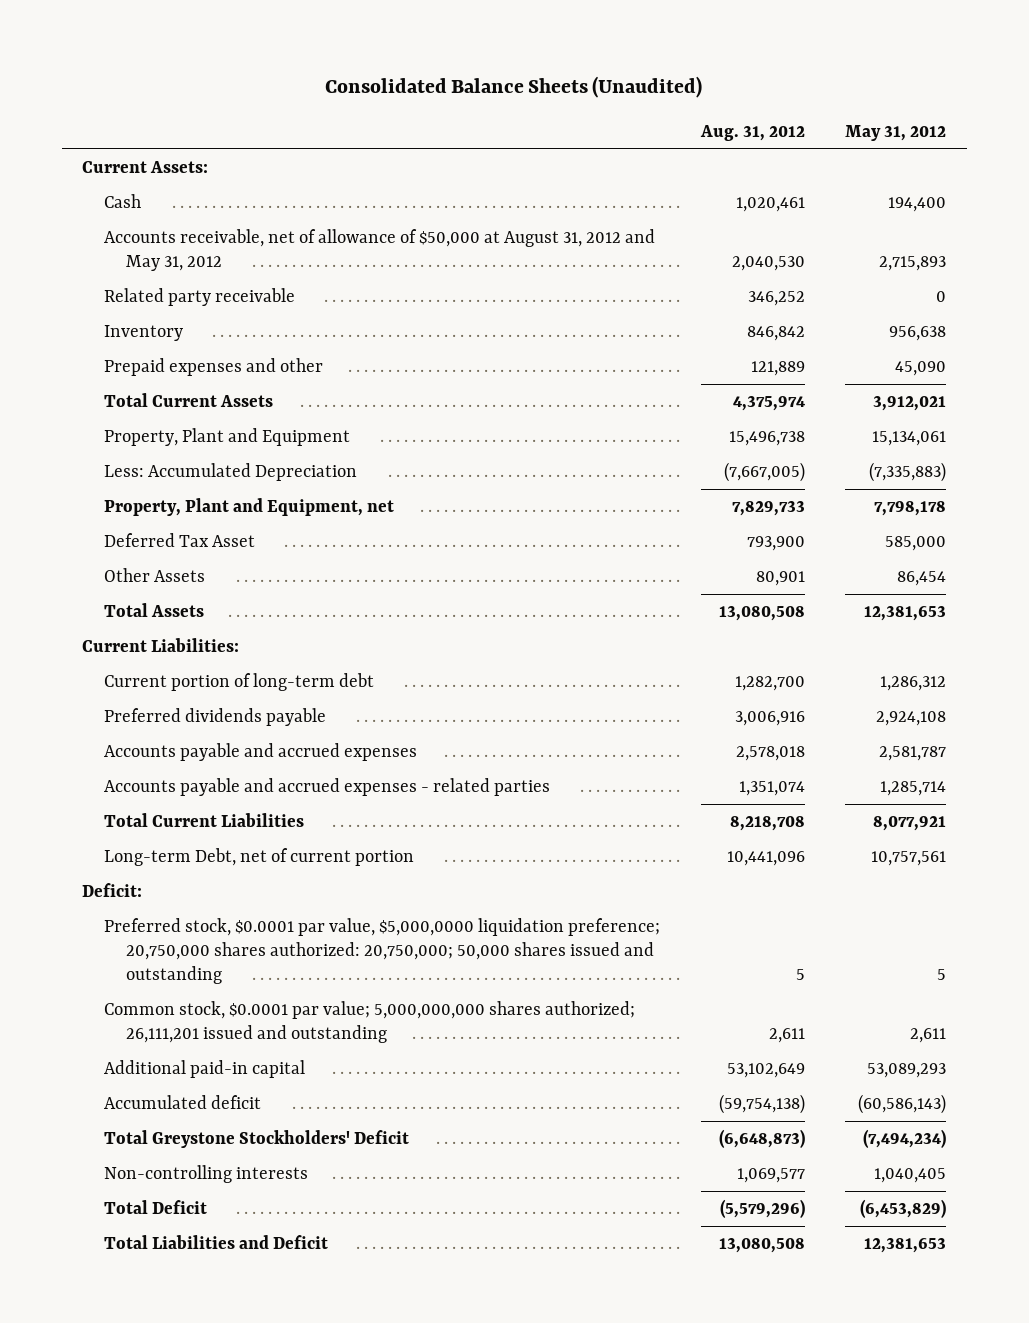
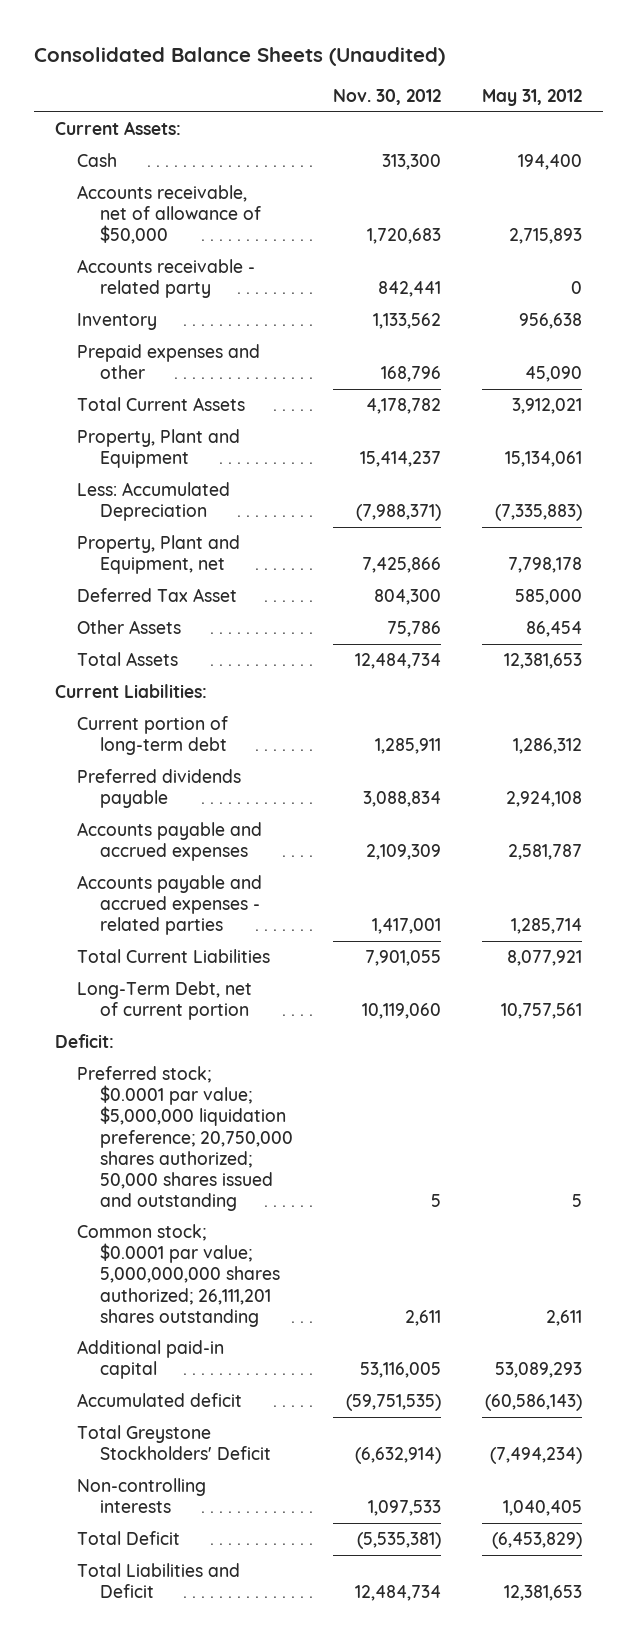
[699,124,805,141] Aug. 31, 2012 -> none
none -> [333,89,442,106] Nov. 30, 2012
[103,229,655,272] Accounts receivable, net of allowance of $50,000 at August 31, 2012 and May 31, 2012 -> [77,185,261,245] Accounts receivable, net of allowance of $50,000
[103,288,295,307] Related party receivable -> [77,259,256,299] Accounts receivable - related party
[103,848,414,867] Long-term Debt, net of current portion -> [77,981,253,1021] Long-Term Debt, net of current portion
[103,918,660,984] Preferred stock, $0.0001 par value, $5,000,0000 liquidation preference; 20,750,000 shares authorized: 20,750,000; 50,000 shares issued and outstanding -> [77,1066,293,1211] Preferred stock; $0.0001 par value; $5,000,000 liquidation preference; 20,750,000 shares authorized; 50,000 shares issued and outstanding
[103,1001,635,1044] Common stock, $0.0001 par value; 5,000,000,000 shares authorized; 26,111,201 issued and outstanding -> [77,1224,280,1327] Common stock; $0.0001 par value; 5,000,000,000 shares authorized; 26,111,201 shares outstanding

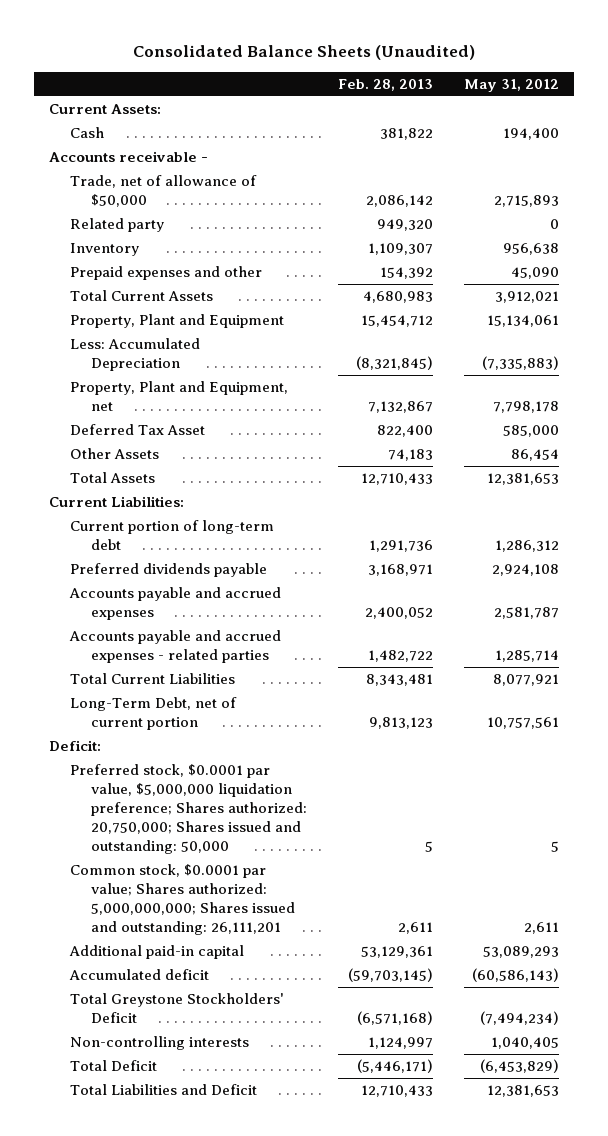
[333,89,442,106] Nov. 30, 2012 -> none
none -> [337,78,433,91] Feb. 28, 2013
none -> [49,151,209,163] Accounts receivable -
[77,185,261,245] Accounts receivable, net of allowance of $50,000 -> [70,175,258,208] Trade, net of allowance of $50,000
[77,259,256,299] Accounts receivable - related party -> [70,218,165,233] Related party
[77,1066,293,1211] Preferred stock; $0.0001 par value; $5,000,000 liquidation preference; 20,750,000 shares authorized; 50,000 shares issued and outstanding -> [70,764,308,855] Preferred stock, $0.0001 par value, $5,000,000 liquidation preference; Shares authorized: 20,750,000; Shares issued and outstanding: 50,000
[77,1224,280,1327] Common stock; $0.0001 par value; 5,000,000,000 shares authorized; 26,111,201 shares outstanding -> [70,864,296,936] Common stock, $0.0001 par value; Shares authorized: 5,000,000,000; Shares issued and outstanding: 26,111,201

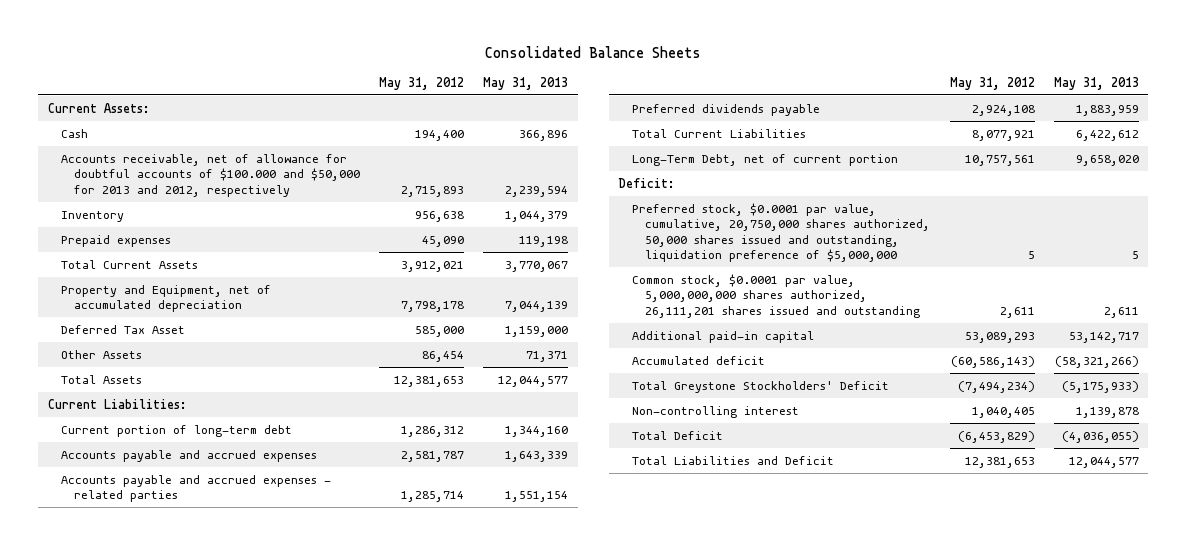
[132,44,475,60] Consolidated Balance Sheets (Unaudited) -> [485,45,702,58] Consolidated Balance Sheets
[337,78,433,91] Feb. 28, 2013 -> none
none -> [483,76,569,90] May 31, 2013
[49,151,209,163] Accounts receivable - -> none
[70,218,165,233] Related party -> none
[70,175,258,208] Trade, net of allowance of $50,000 -> [60,153,360,197] Accounts receivable, net of allowance for doubtful accounts of $100.000 and $50,000 for 2013 and 2012, respectively
[70,266,263,281] Prepaid expenses and other -> [60,234,171,247] Prepaid expenses
[70,314,285,329] Property, Plant and Equipment -> none
[70,338,201,372] Less: Accumulated Depreciation -> none
[70,381,289,412] Property, Plant and Equipment, net -> [60,284,271,313] Property and Equipment, net of accumulated depreciation
[70,563,268,578] Preferred dividends payable -> [631,103,820,116] Preferred dividends payable
[70,764,308,855] Preferred stock, $0.0001 par value, $5,000,000 liquidation preference; Shares authorized: 20,750,000; Shares issued and outstanding: 50,000 -> [631,202,930,263] Preferred stock, $0.0001 par value, cumulative, 20,750,000 shares authorized, 50,000 shares issued and outstanding, liquidation preference of $5,000,000
[70,864,296,936] Common stock, $0.0001 par value; Shares authorized: 5,000,000,000; Shares issued and outstanding: 26,111,201 -> [631,273,920,318] Common stock, $0.0001 par value, 5,000,000,000 shares authorized, 26,111,201 shares issued and outstanding
[70,1036,250,1051] Non-controlling interests -> [631,405,799,418] Non-controlling interest

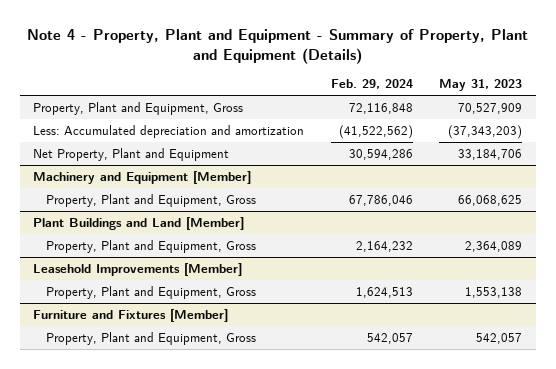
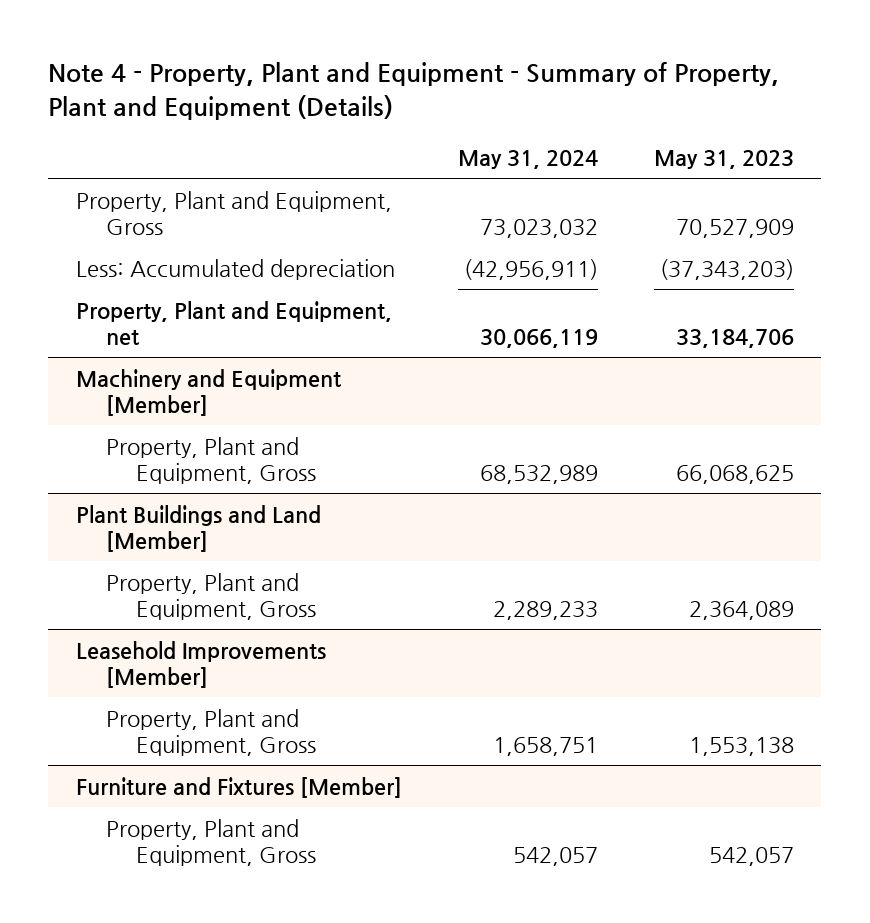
[330,79,413,90] Feb. 29, 2024 -> none
none -> [457,149,598,169] May 31, 2024
[33,124,305,138] Less: Accumulated depreciation and amortization -> [76,258,396,280] Less: Accumulated depreciation
[33,147,230,161] Net Property, Plant and Equipment -> [76,300,393,345] Property, Plant and Equipment, net

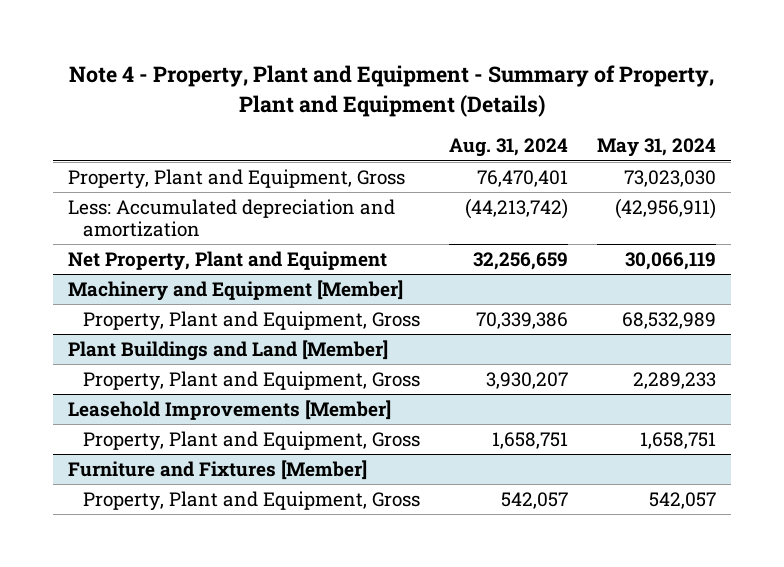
[653,149,794,169] May 31, 2023 -> none
none -> [449,138,569,158] Aug. 31, 2024
[479,218,598,238] 73,023,032 -> [624,169,717,187] 73,023,030
[76,258,396,280] Less: Accumulated depreciation -> [67,198,395,238] Less: Accumulated depreciation and amortization
[76,300,393,345] Property, Plant and Equipment, net -> [67,250,387,271] Net Property, Plant and Equipment

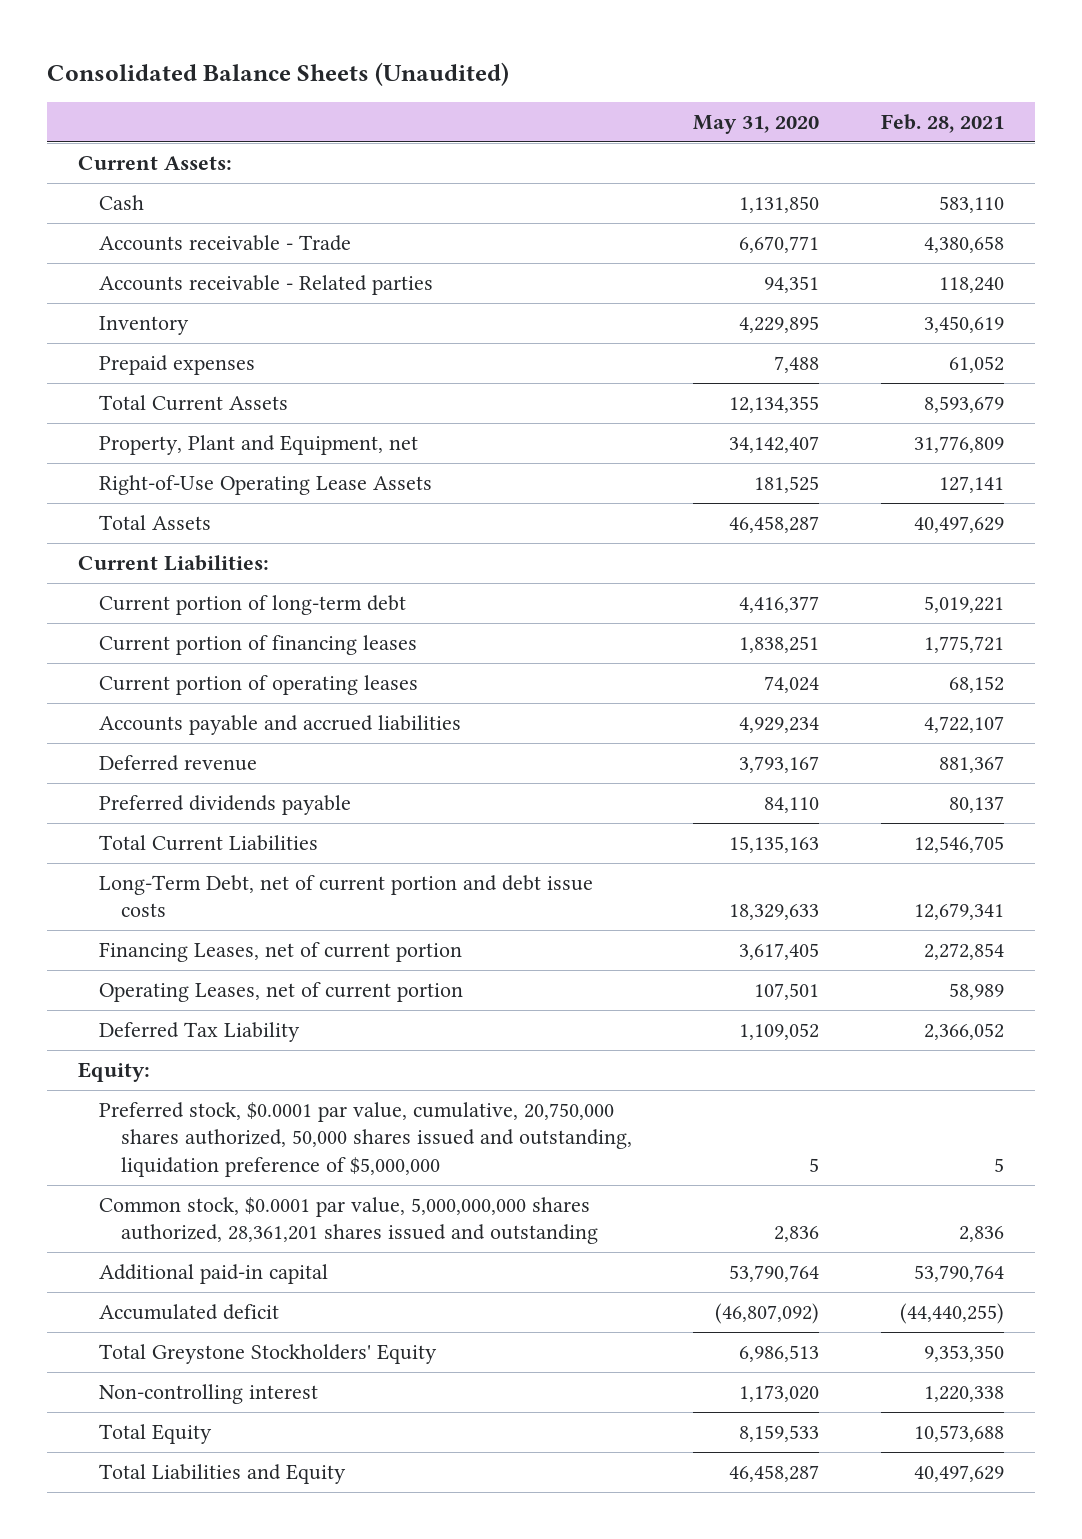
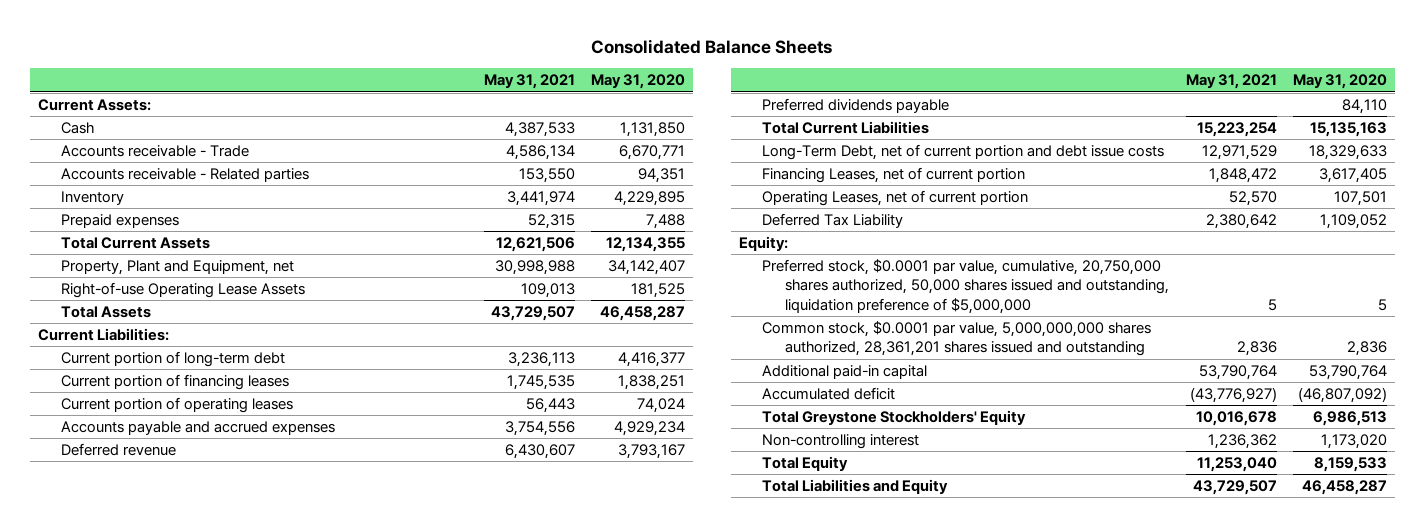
[46,61,509,86] Consolidated Balance Sheets (Unaudited) -> [591,39,833,55] Consolidated Balance Sheets
[880,114,1004,134] Feb. 28, 2021 -> none
none -> [483,74,575,90] May 31, 2021
[99,474,433,495] Right-of-Use Operating Lease Assets -> [60,282,305,299] Right-of-use Operating Lease Assets
[99,714,462,735] Accounts payable and accrued liabilities -> [60,421,335,436] Accounts payable and accrued expenses

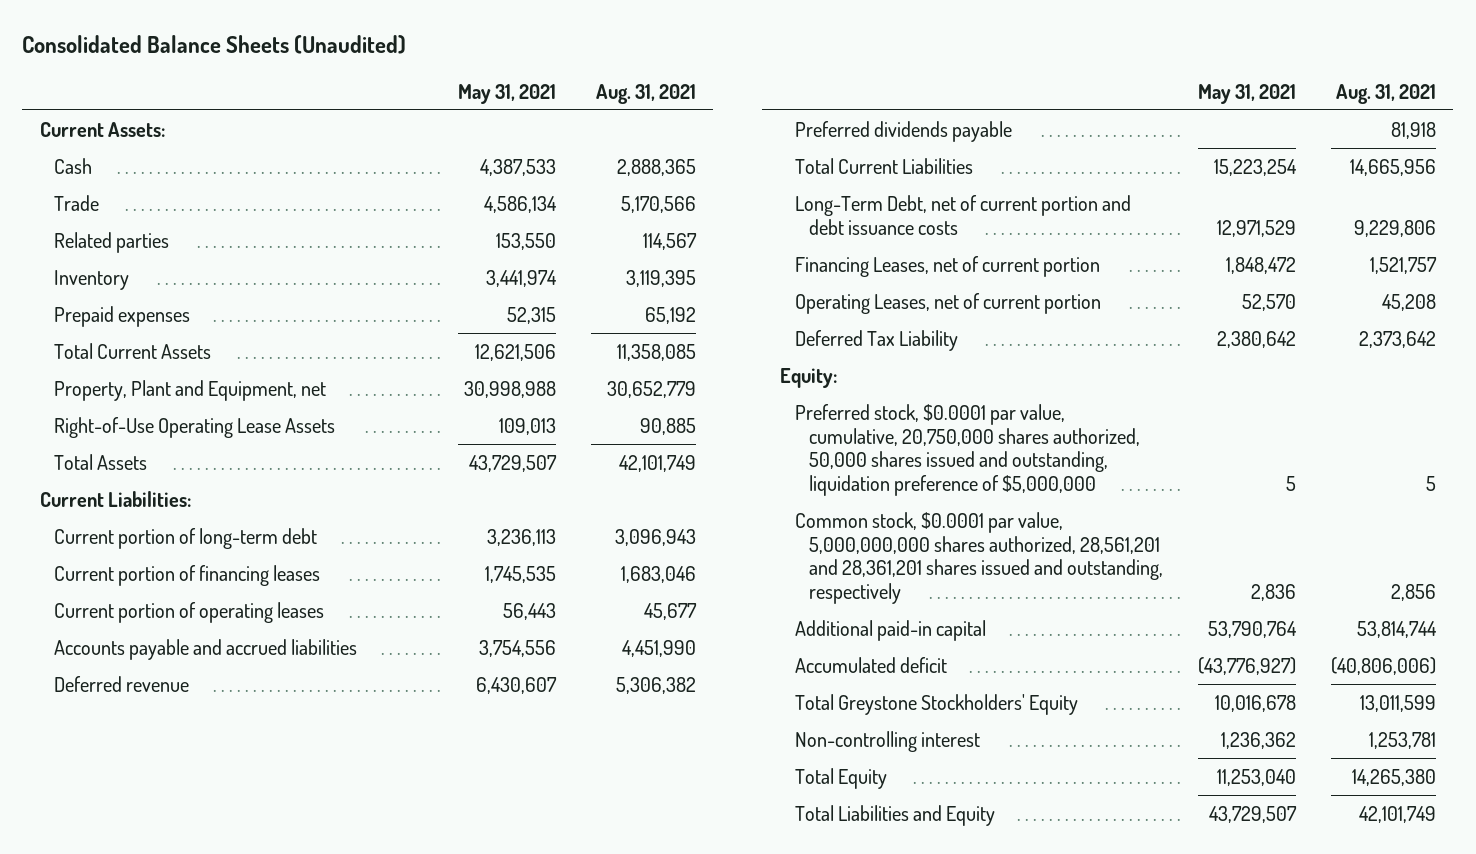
[591,39,833,55] Consolidated Balance Sheets -> [22,34,407,54] Consolidated Balance Sheets (Unaudited)
[591,74,686,90] May 31, 2020 -> none
none -> [595,83,696,104] Aug. 31, 2021
[60,145,249,158] Accounts receivable - Trade -> [54,194,100,211] Trade
[60,168,309,183] Accounts receivable - Related parties -> [54,231,170,253] Related parties
[60,282,305,299] Right-of-use Operating Lease Assets -> [54,416,336,438] Right-of-Use Operating Lease Assets
[60,421,335,436] Accounts payable and accrued expenses -> [54,638,358,660] Accounts payable and accrued liabilities
[762,144,1165,161] Long-Term Debt, net of current portion and debt issue costs -> [794,194,1131,235] Long-Term Debt, net of current portion and debt issuance costs
[762,321,1152,357] Common stock, $0.0001 par value, 5,000,000,000 shares authorized, 28,361,201 shares issued and outstanding -> [794,511,1164,605] Common stock, $0.0001 par value, 5,000,000,000 shares authorized, 28,561,201 and 28,361,201 shares issued and outstanding, respectively

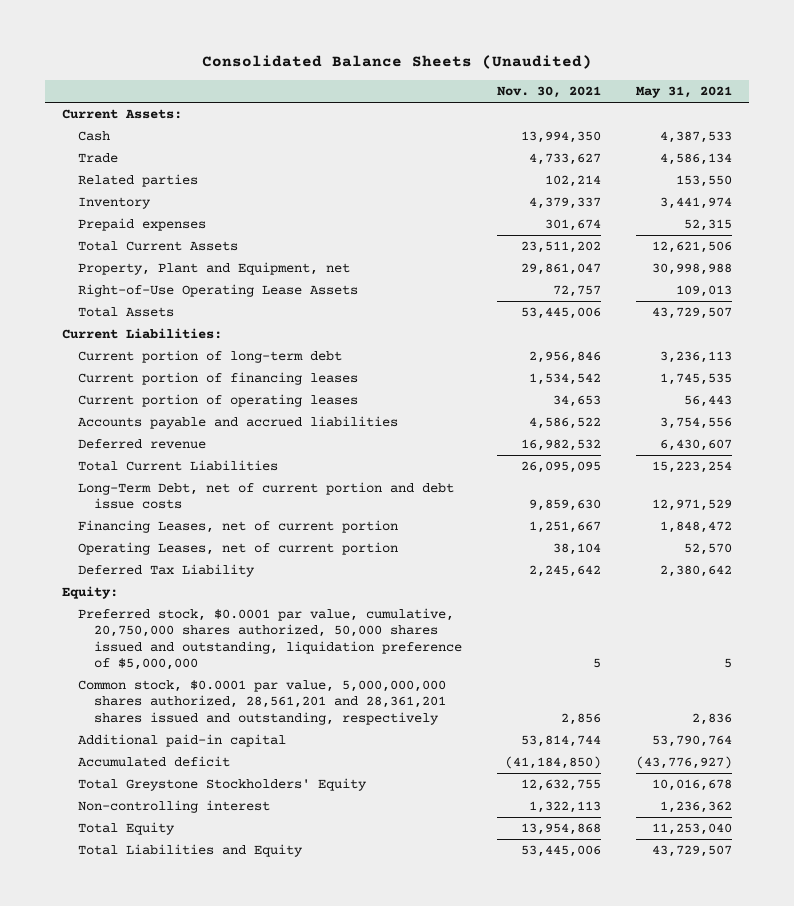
[595,83,696,104] Aug. 31, 2021 -> none
none -> [496,86,601,99] Nov. 30, 2021
[794,120,1012,142] Preferred dividends payable -> none
[794,194,1131,235] Long-Term Debt, net of current portion and debt issuance costs -> [78,481,455,510] Long-Term Debt, net of current portion and debt issue costs

